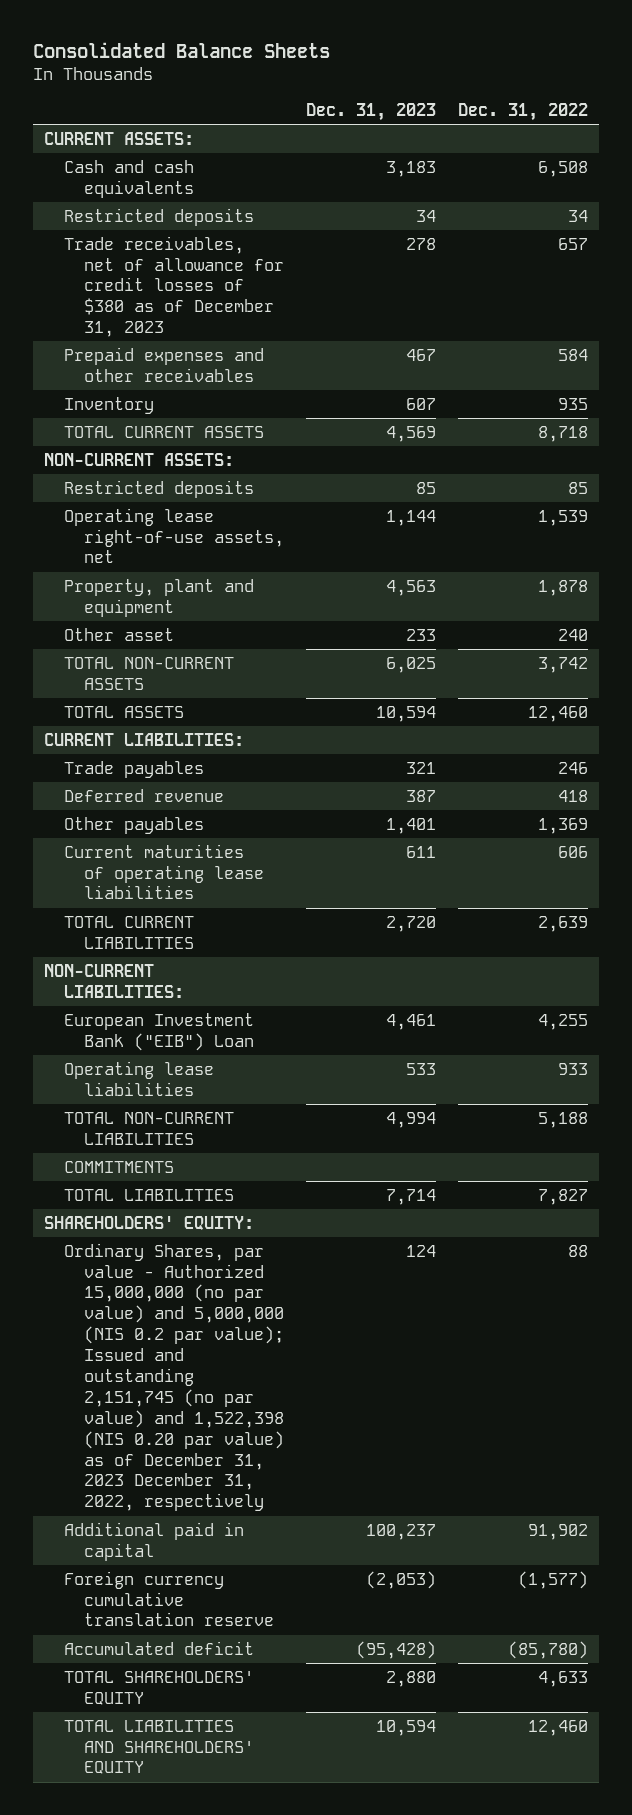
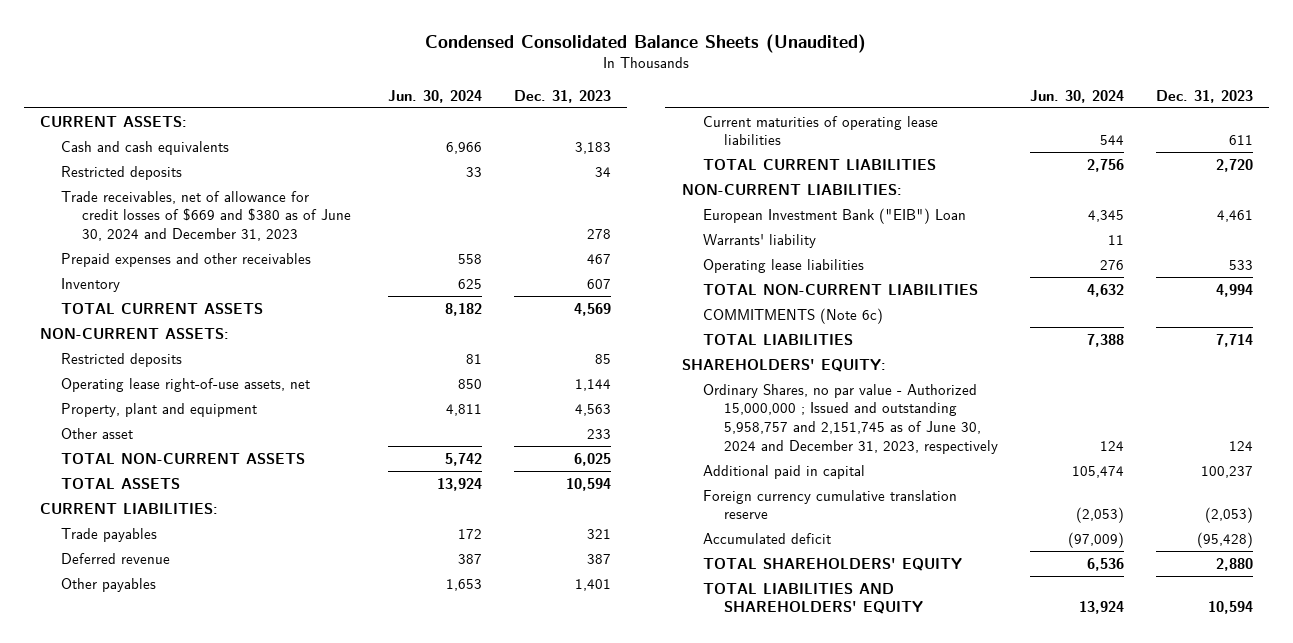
[32,42,330,59] Consolidated Balance Sheets -> [425,33,867,53] Condensed Consolidated Balance Sheets (Unaudited)
[458,103,589,122] Dec. 31, 2022 -> none
none -> [388,90,483,104] Jun. 30, 2024
[64,235,285,338] Trade receivables, net of allowance for credit losses of $380 as of December 31, 2023 -> [61,190,352,242] Trade receivables, net of allowance for credit losses of $669 and $380 as of June 30, 2024 and December 31, 2023
none -> [702,233,816,248] Warrants' liability
[64,1160,175,1173] COMMITMENTS -> [702,307,883,324] COMMITMENTS (Note 6c)
[64,1242,285,1512] Ordinary Shares, par value - Authorized 15,000,000 (no par value) and 5,000,000 (NIS 0.2 par value); Issued and outstanding 2,151,745 (no par value) and 1,522,398 (NIS 0.20 par value) as of December 31, 2023 December 31, 2022, respectively -> [702,383,998,455] Ordinary Shares, no par value - Authorized 15,000,000 ; Issued and outstanding 5,958,757 and 2,151,745 as of June 30, 2024 and December 31, 2023, respectively

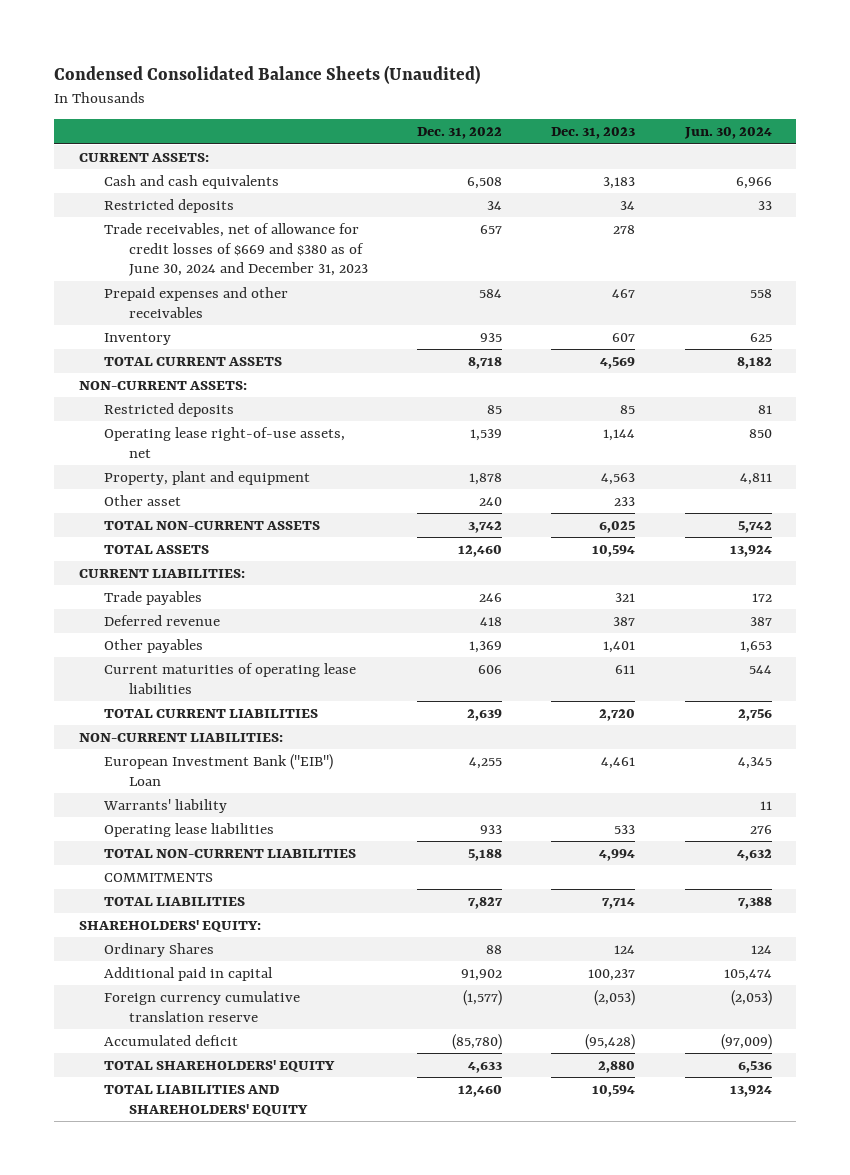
none -> [416,127,502,140] Dec. 31, 2022
[702,307,883,324] COMMITMENTS (Note 6c) -> [103,872,213,882] COMMITMENTS
[702,383,998,455] Ordinary Shares, no par value - Authorized 15,000,000 ; Issued and outstanding 5,958,757 and 2,151,745 as of June 30, 2024 and December 31, 2023, respectively -> [103,942,214,957] Ordinary Shares

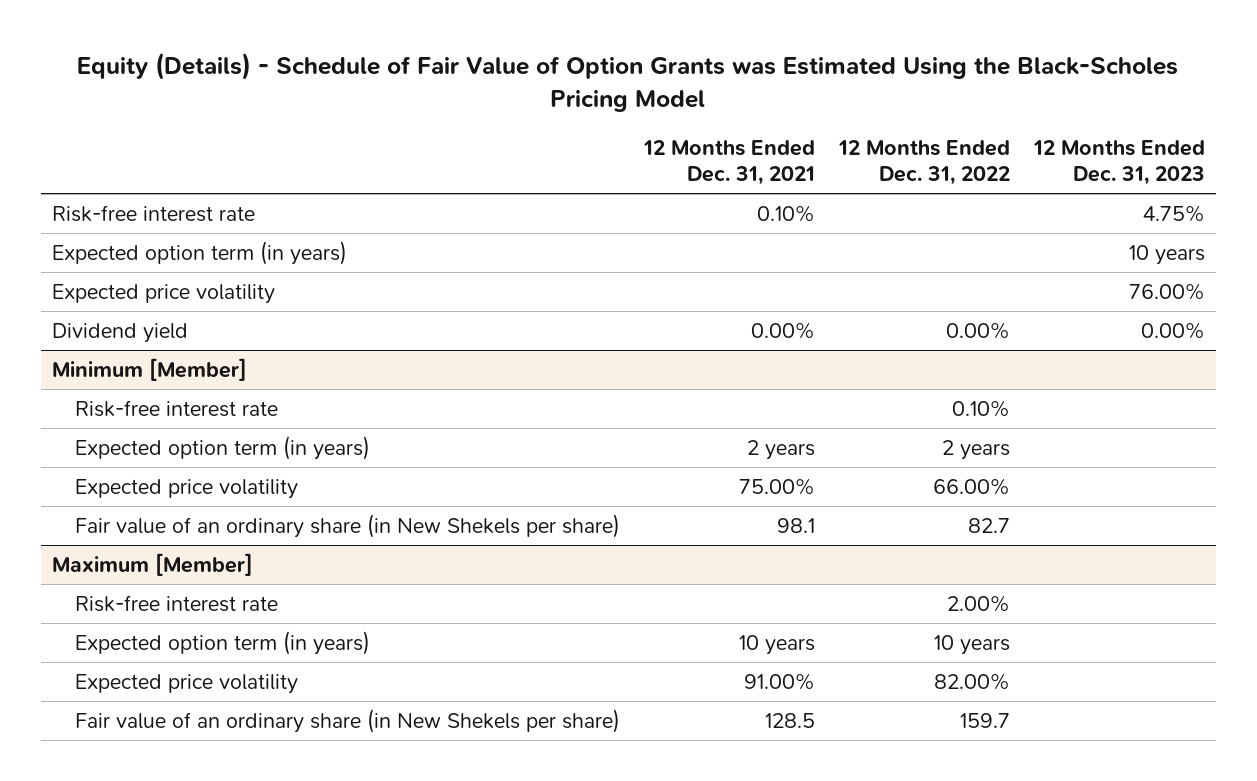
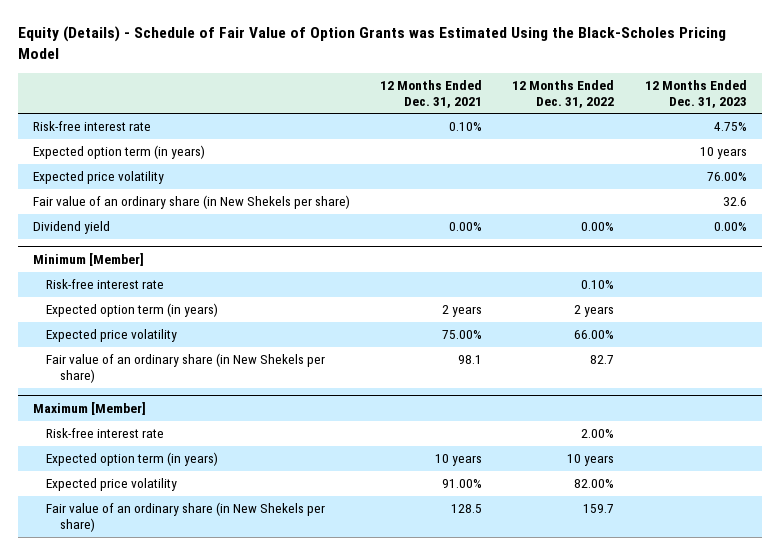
none -> [32,195,350,210] Fair value of an ordinary share (in New Shekels per share)

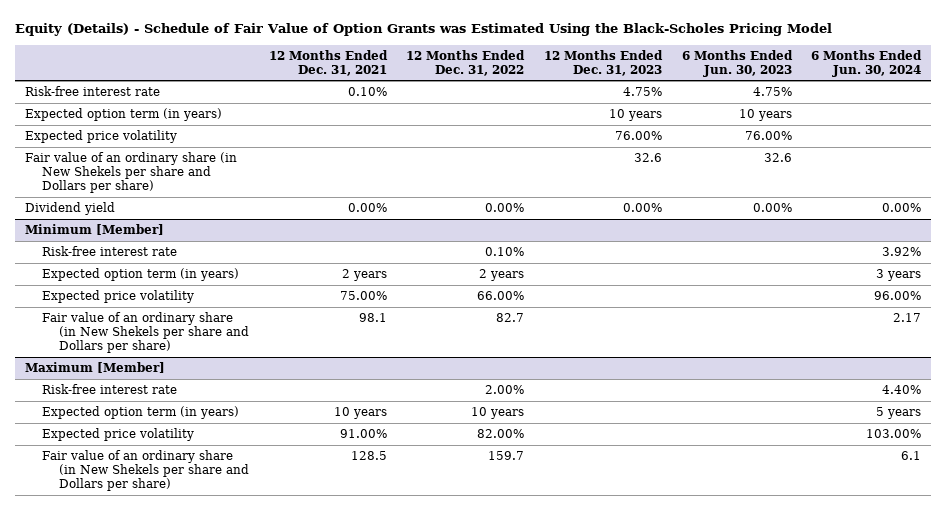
none -> [681,49,793,77] 6 Months Ended Jun. 30, 2023
none -> [811,49,923,77] 6 Months Ended Jun. 30, 2024
[32,195,350,210] Fair value of an ordinary share (in New Shekels per share) -> [25,152,238,193] Fair value of an ordinary share (in New Shekels per share and Dollars per share)
[46,353,326,384] Fair value of an ordinary share (in New Shekels per share) -> [42,312,249,353] Fair value of an ordinary share (in New Shekels per share and Dollars per share)
[46,502,326,533] Fair value of an ordinary share (in New Shekels per share) -> [42,450,249,491] Fair value of an ordinary share (in New Shekels per share and Dollars per share)

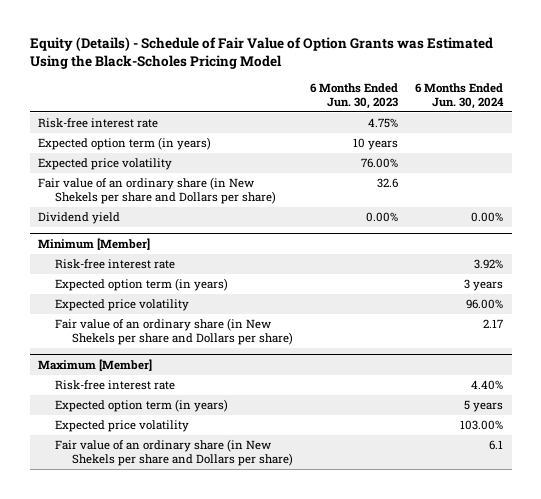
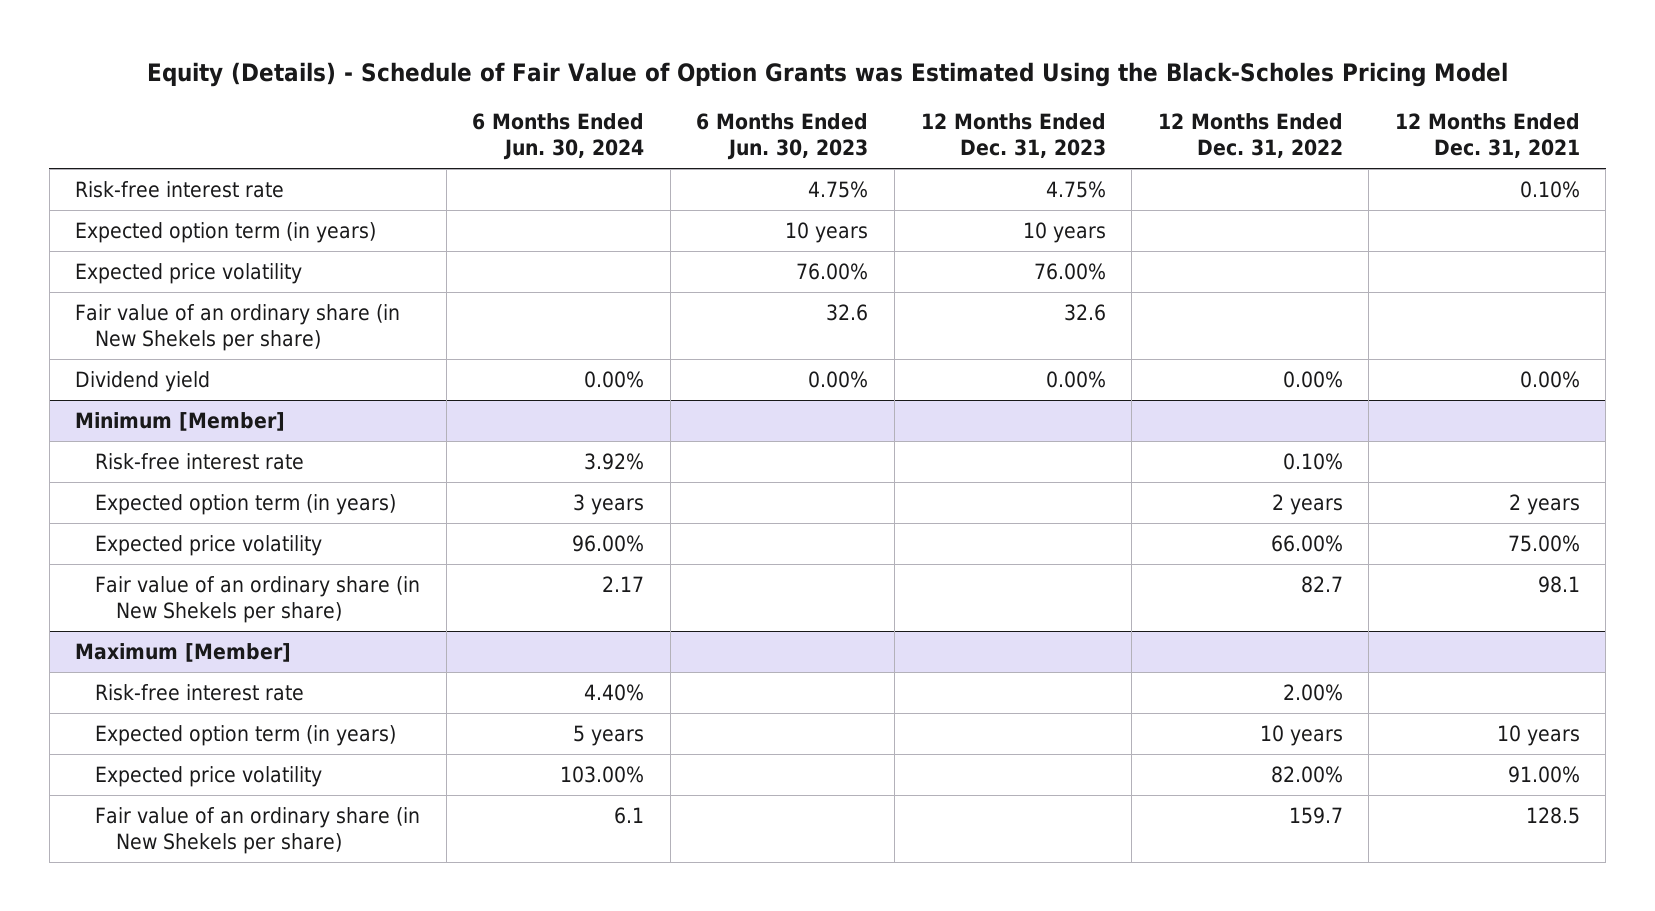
none -> [920,113,1106,159] 12 Months Ended Dec. 31, 2023
none -> [1157,113,1343,159] 12 Months Ended Dec. 31, 2022
none -> [1394,113,1580,159] 12 Months Ended Dec. 31, 2021
[38,177,277,204] Fair value of an ordinary share (in New Shekels per share and Dollars per share) -> [75,304,401,352] Fair value of an ordinary share (in New Shekels per share)
[55,318,294,345] Fair value of an ordinary share (in New Shekels per share and Dollars per share) -> [95,576,421,624] Fair value of an ordinary share (in New Shekels per share)
[55,439,294,466] Fair value of an ordinary share (in New Shekels per share and Dollars per share) -> [95,807,421,855] Fair value of an ordinary share (in New Shekels per share)

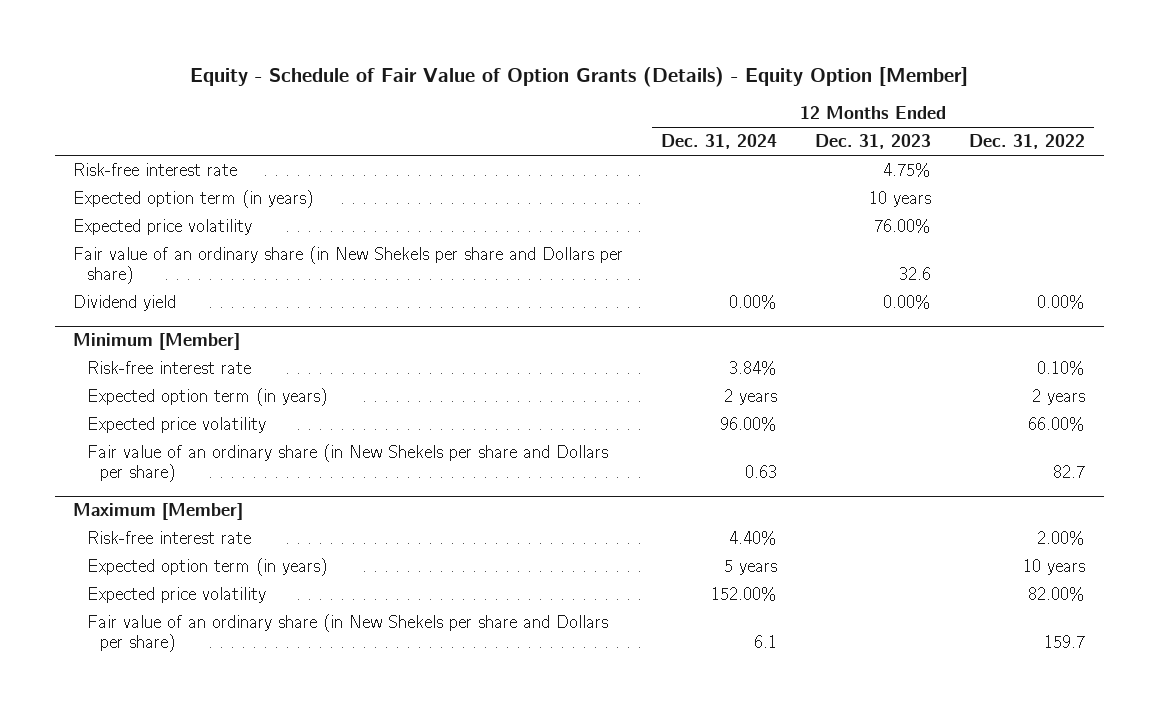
[147,61,1509,87] Equity (Details) - Schedule of Fair Value of Option Grants was Estimated Using the Black-Scholes Pricing Model -> [190,66,969,87] Equity - Schedule of Fair Value of Option Grants (Details) - Equity Option [Member]
[472,113,645,161] 6 Months Ended Jun. 30, 2024 -> none
[696,113,869,161] 6 Months Ended Jun. 30, 2023 -> none
[1394,113,1580,159] 12 Months Ended Dec. 31, 2021 -> none
none -> [661,134,778,150] Dec. 31, 2024
[75,304,401,352] Fair value of an ordinary share (in New Shekels per share) -> [73,246,624,285] Fair value of an ordinary share (in New Shekels per share and Dollars per share)
[95,576,421,624] Fair value of an ordinary share (in New Shekels per share) -> [86,444,608,483] Fair value of an ordinary share (in New Shekels per share and Dollars per share)
[95,807,421,855] Fair value of an ordinary share (in New Shekels per share) -> [86,614,608,653] Fair value of an ordinary share (in New Shekels per share and Dollars per share)

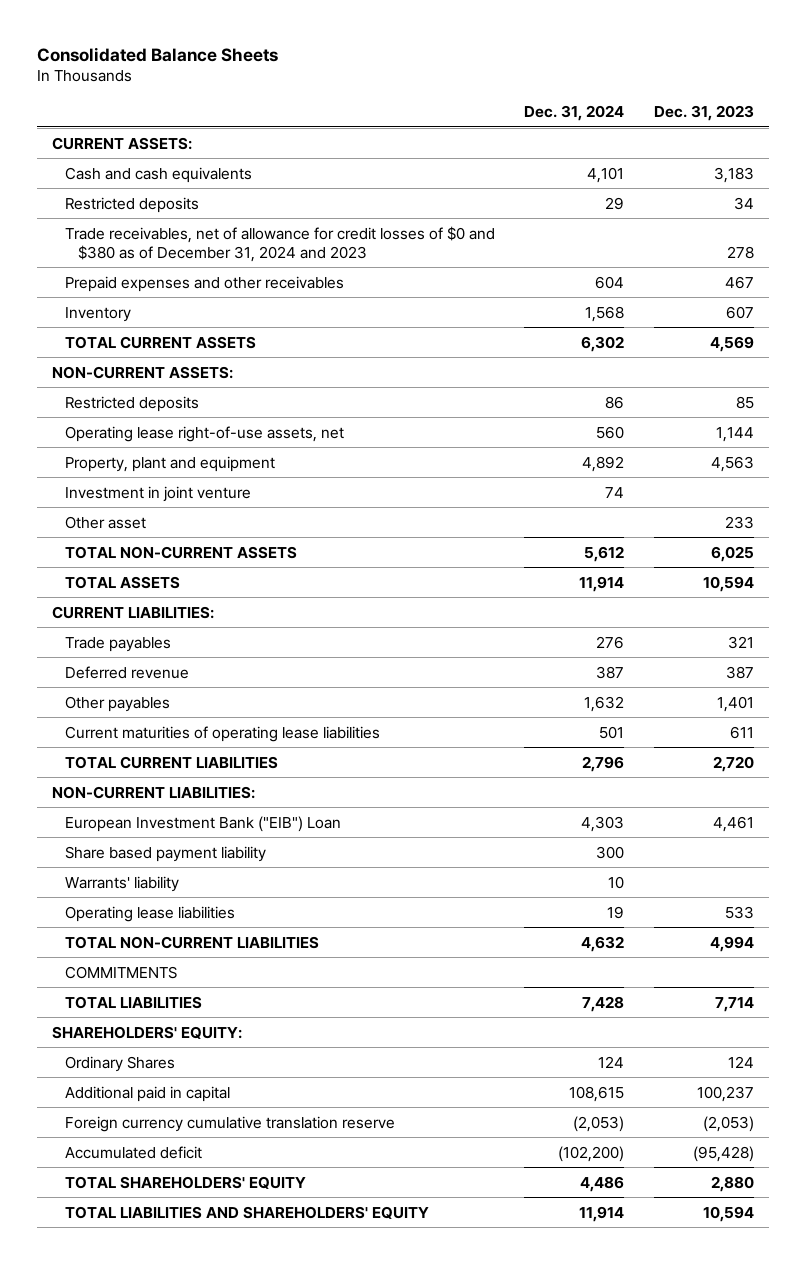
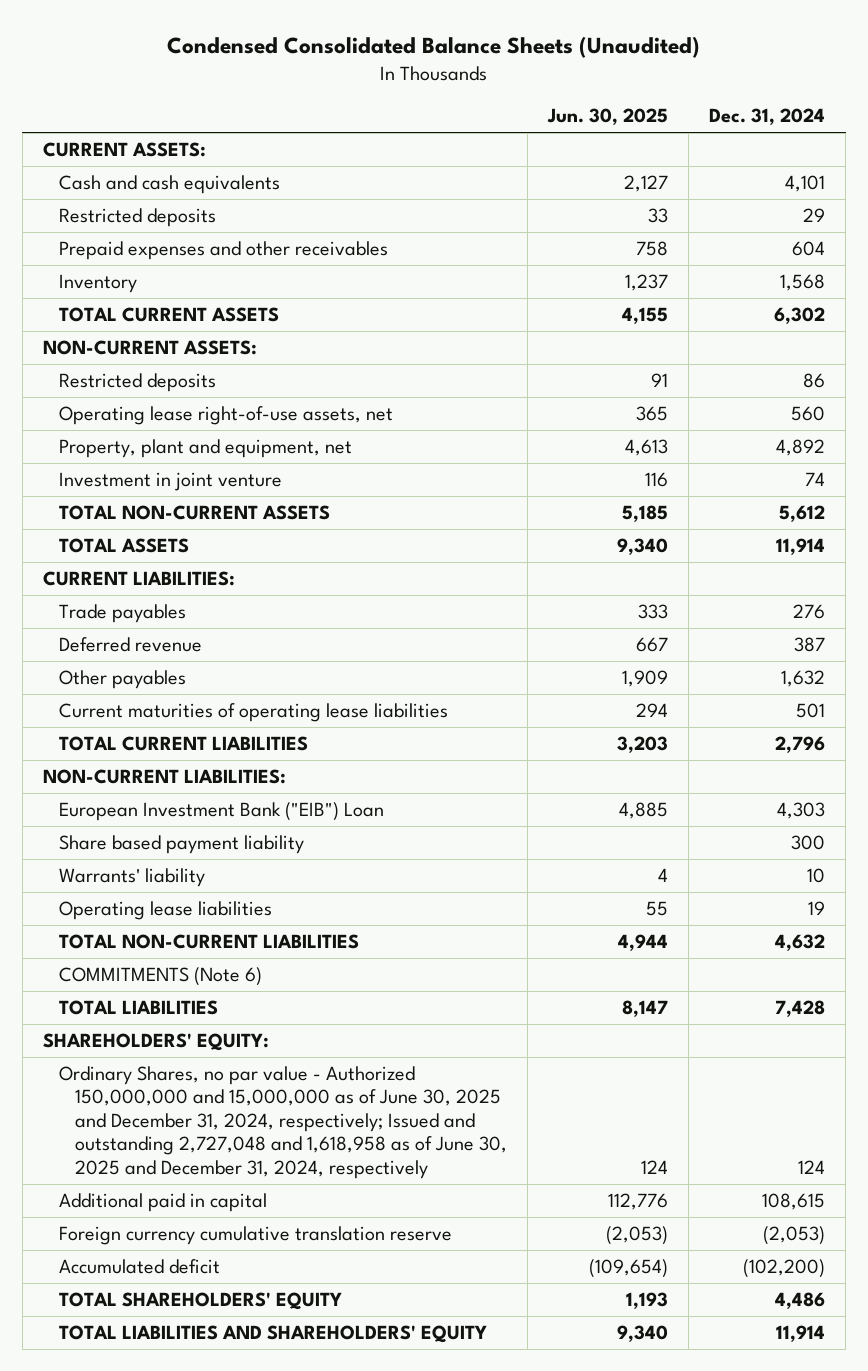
[37,46,279,62] Consolidated Balance Sheets -> [166,35,700,58] Condensed Consolidated Balance Sheets (Unaudited)
[653,105,754,122] Dec. 31, 2023 -> none
none -> [546,108,668,126] Jun. 30, 2025
[64,225,495,262] Trade receivables, net of allowance for credit losses of $0 and $380 as of December 31, 2024 and 2023 -> none
[64,455,275,472] Property, plant and equipment -> [58,438,352,458] Property, plant and equipment, net
[64,515,146,529] Other asset -> none
[64,965,177,979] COMMITMENTS -> [58,966,262,986] COMMITMENTS (Note 6)
[64,1055,175,1072] Ordinary Shares -> [58,1065,507,1179] Ordinary Shares, no par value - Authorized 150,000,000 and 15,000,000 as of June 30, 2025 and December 31, 2024, respectively; Issued and outstanding 2,727,048 and 1,618,958 as of June 30, 2025 and December 31, 2024, respectively

